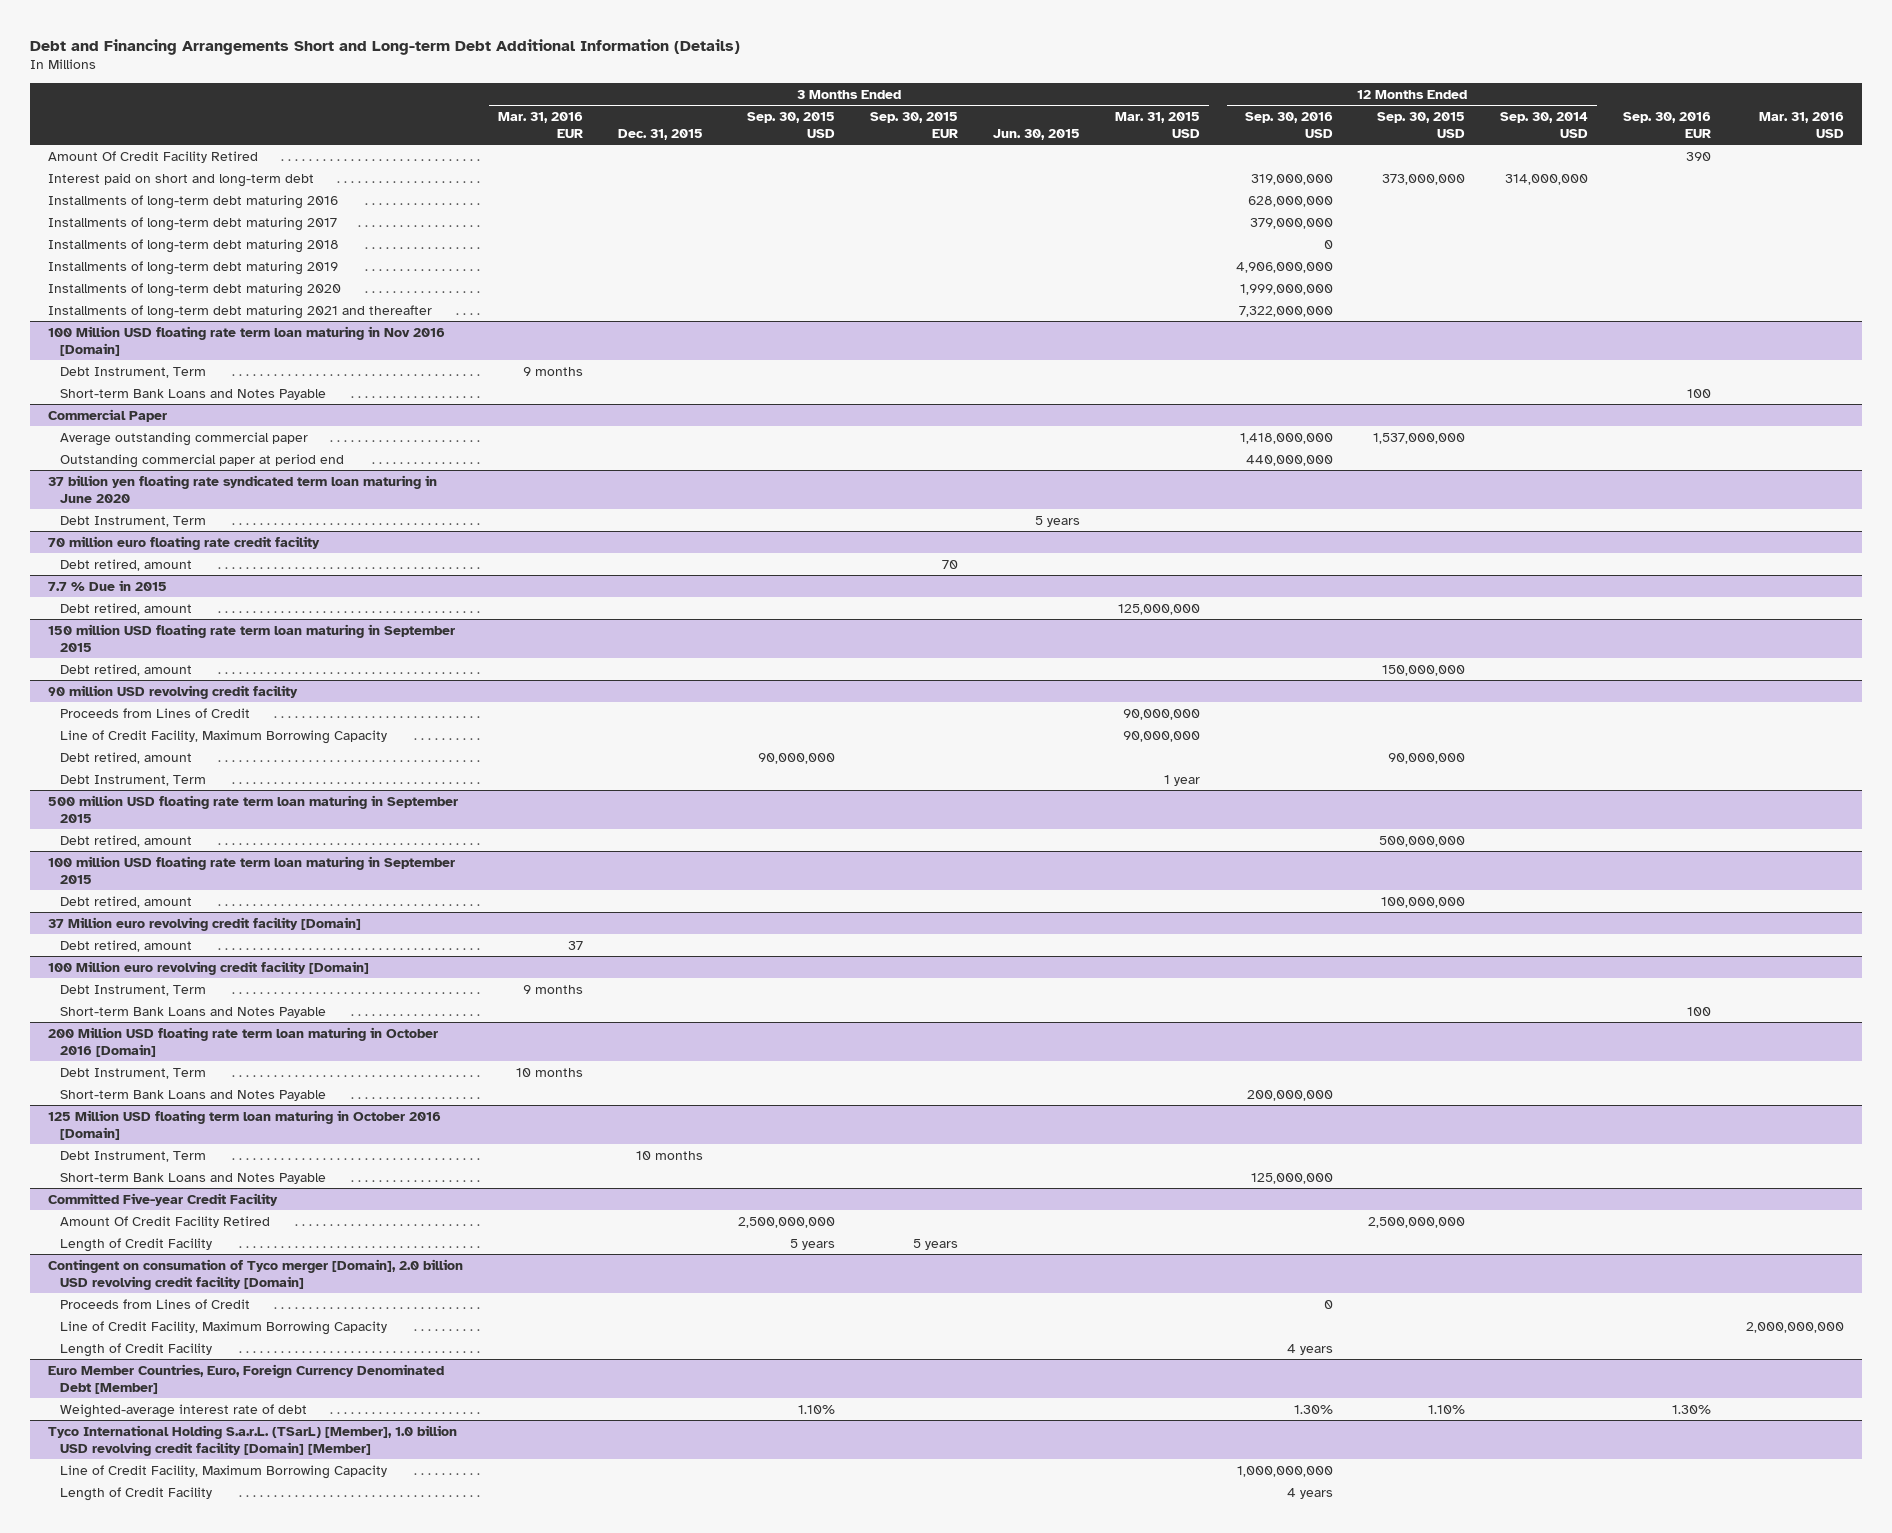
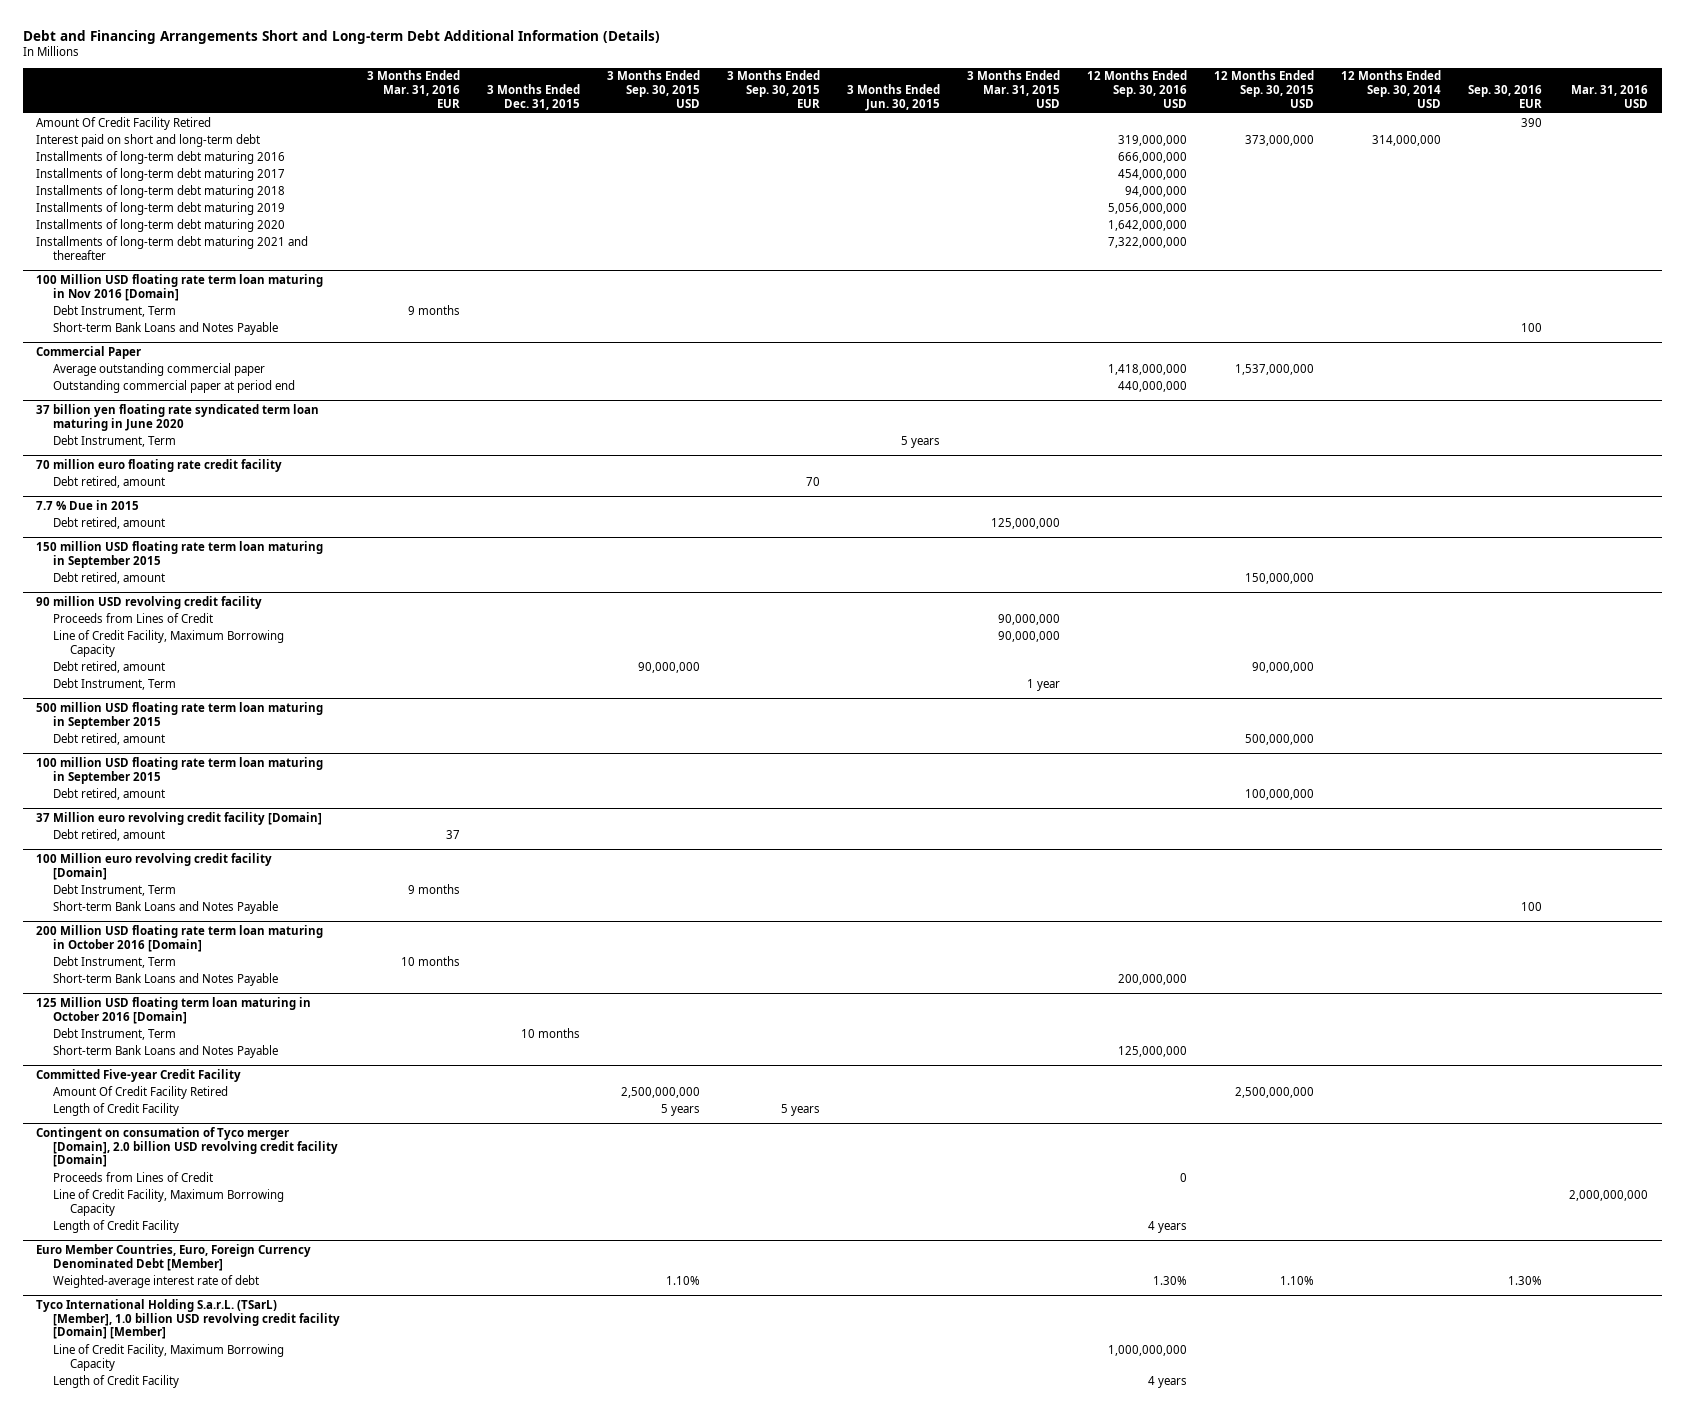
[1247,195,1333,207] 628,000,000 -> [1118,151,1188,163] 666,000,000
[1249,217,1333,229] 379,000,000 -> [1118,168,1188,180] 454,000,000
[1323,239,1333,249] 0 -> [1125,185,1188,197] 94,000,000
[1235,261,1333,273] 4,906,000,000 -> [1108,202,1188,214] 5,056,000,000
[1239,283,1333,295] 1,999,000,000 -> [1108,219,1188,231] 1,642,000,000

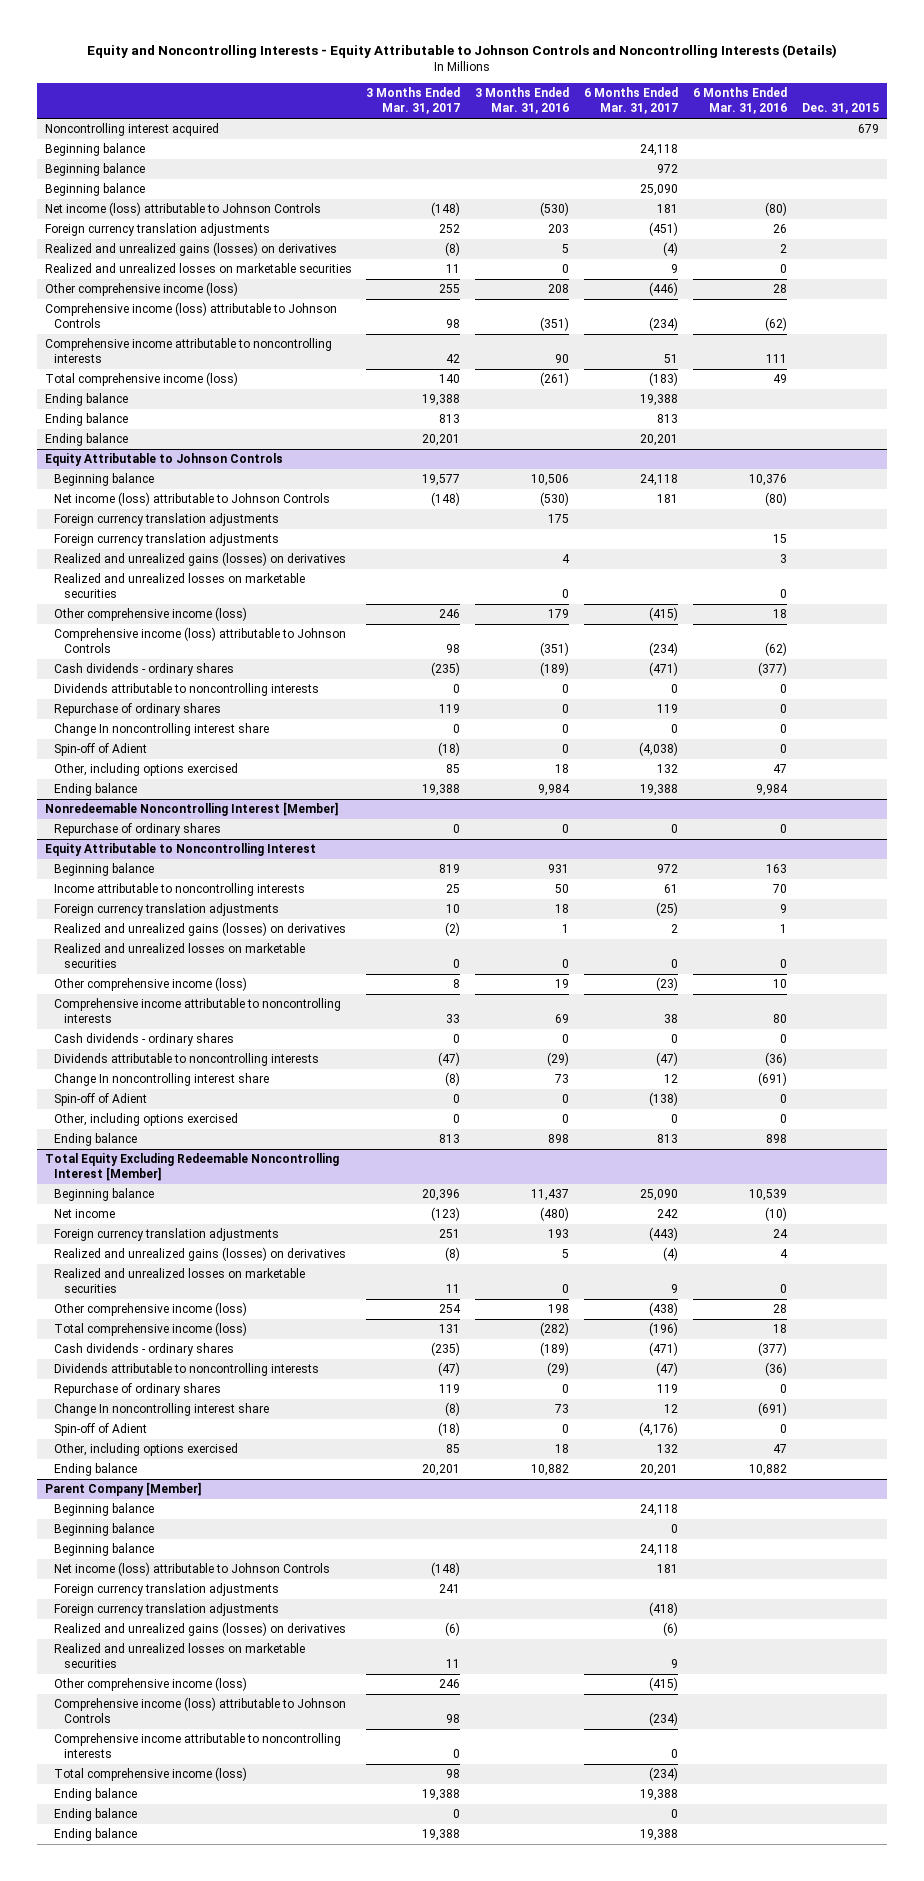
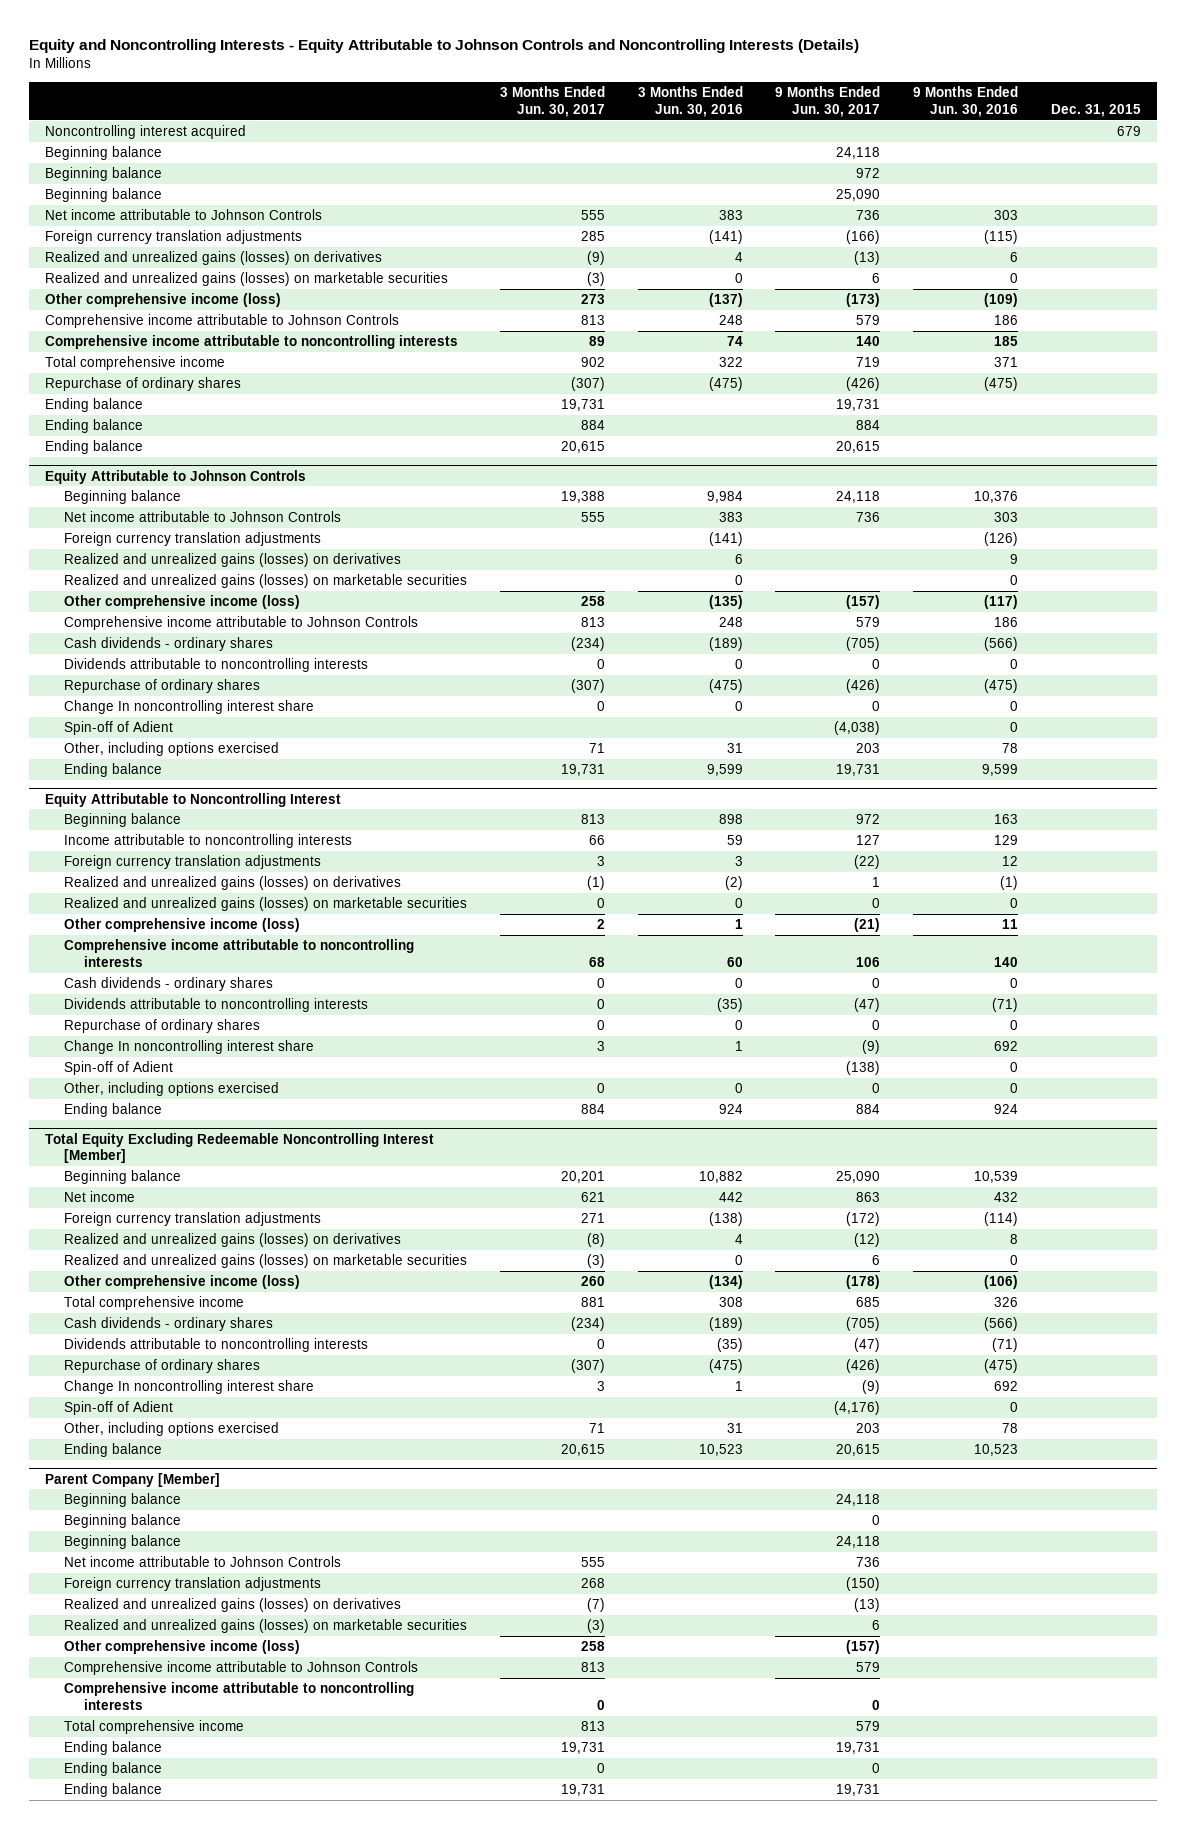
[366,87,461,115] 3 Months Ended Mar. 31, 2017 -> none
[475,87,570,115] 3 Months Ended Mar. 31, 2016 -> none
[584,87,679,115] 6 Months Ended Mar. 31, 2017 -> none
[693,87,788,115] 6 Months Ended Mar. 31, 2016 -> none
none -> [500,86,606,117] 3 Months Ended Jun. 30, 2017
none -> [637,86,743,117] 3 Months Ended Jun. 30, 2016
none -> [775,86,881,117] 9 Months Ended Jun. 30, 2017
none -> [913,86,1019,117] 9 Months Ended Jun. 30, 2016
[44,202,321,217] Net income (loss) attributable to Johnson Controls -> [45,209,323,221] Net income attributable to Johnson Controls
[44,263,352,274] Realized and unrealized losses on marketable securities -> [45,272,449,287] Realized and unrealized gains (losses) on marketable securities
[44,302,337,329] Comprehensive income (loss) attributable to Johnson Controls -> [45,314,400,329] Comprehensive income attributable to Johnson Controls
[44,372,238,387] Total comprehensive income (loss) -> [45,356,226,371] Total comprehensive income
none -> [45,377,242,392] Repurchase of ordinary shares
[54,513,280,527] Foreign currency translation adjustments -> none
[54,492,331,507] Net income (loss) attributable to Johnson Controls -> [64,511,342,523] Net income attributable to Johnson Controls
[54,573,306,599] Realized and unrealized losses on marketable securities -> [64,574,468,589] Realized and unrealized gains (losses) on marketable securities
[54,627,347,654] Comprehensive income (loss) attributable to Johnson Controls -> [64,616,419,631] Comprehensive income attributable to Johnson Controls
[44,802,338,817] Nonredeemable Noncontrolling Interest [Member] -> none
[54,823,222,837] Repurchase of ordinary shares -> none
[54,943,306,969] Realized and unrealized losses on marketable securities -> [64,897,468,912] Realized and unrealized gains (losses) on marketable securities
none -> [64,1019,261,1034] Repurchase of ordinary shares
[54,1268,306,1294] Realized and unrealized losses on marketable securities -> [64,1254,468,1269] Realized and unrealized gains (losses) on marketable securities
[54,1322,248,1337] Total comprehensive income (loss) -> [64,1296,245,1311] Total comprehensive income
[54,1583,280,1597] Foreign currency translation adjustments -> none
[54,1562,331,1577] Net income (loss) attributable to Johnson Controls -> [64,1556,342,1568] Net income attributable to Johnson Controls
[54,1643,306,1669] Realized and unrealized losses on marketable securities -> [64,1619,468,1634] Realized and unrealized gains (losses) on marketable securities
[54,1697,347,1724] Comprehensive income (loss) attributable to Johnson Controls -> [64,1661,419,1676] Comprehensive income attributable to Johnson Controls
[54,1767,248,1782] Total comprehensive income (loss) -> [64,1720,245,1735] Total comprehensive income

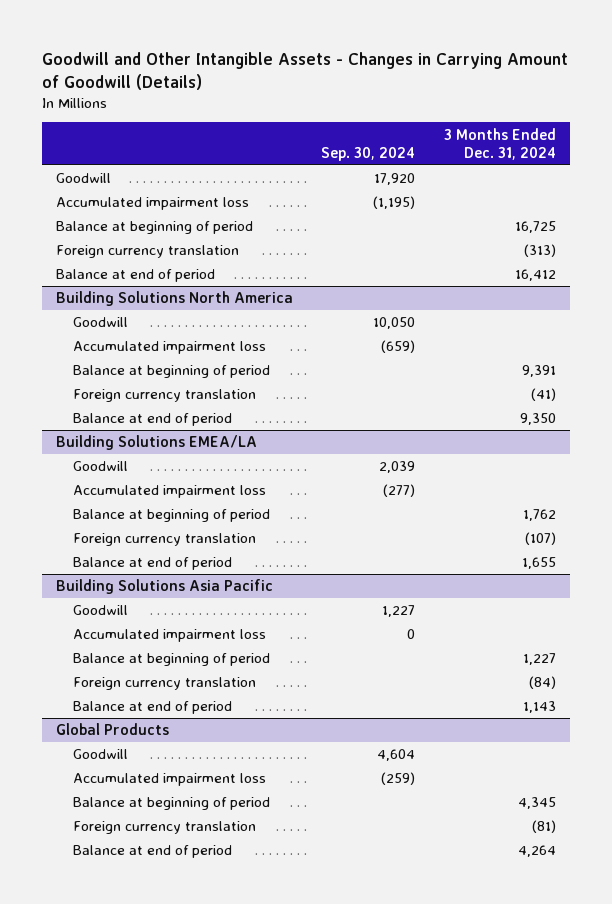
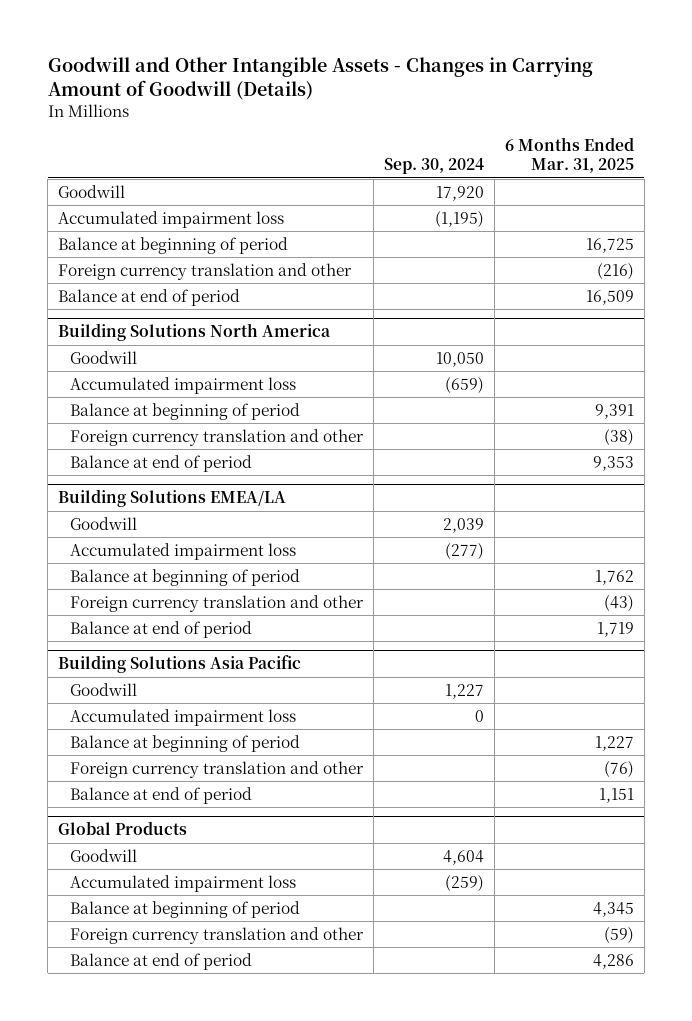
[443,127,556,160] 3 Months Ended Dec. 31, 2024 -> none
none -> [504,137,634,174] 6 Months Ended Mar. 31, 2025
[56,245,240,259] Foreign currency translation -> [57,262,352,280] Foreign currency translation and other
[73,389,257,403] Foreign currency translation -> [70,428,365,446] Foreign currency translation and other
[73,533,257,547] Foreign currency translation -> [70,594,365,612] Foreign currency translation and other
[73,677,257,691] Foreign currency translation -> [70,760,365,778] Foreign currency translation and other
[73,821,257,835] Foreign currency translation -> [70,926,365,944] Foreign currency translation and other

